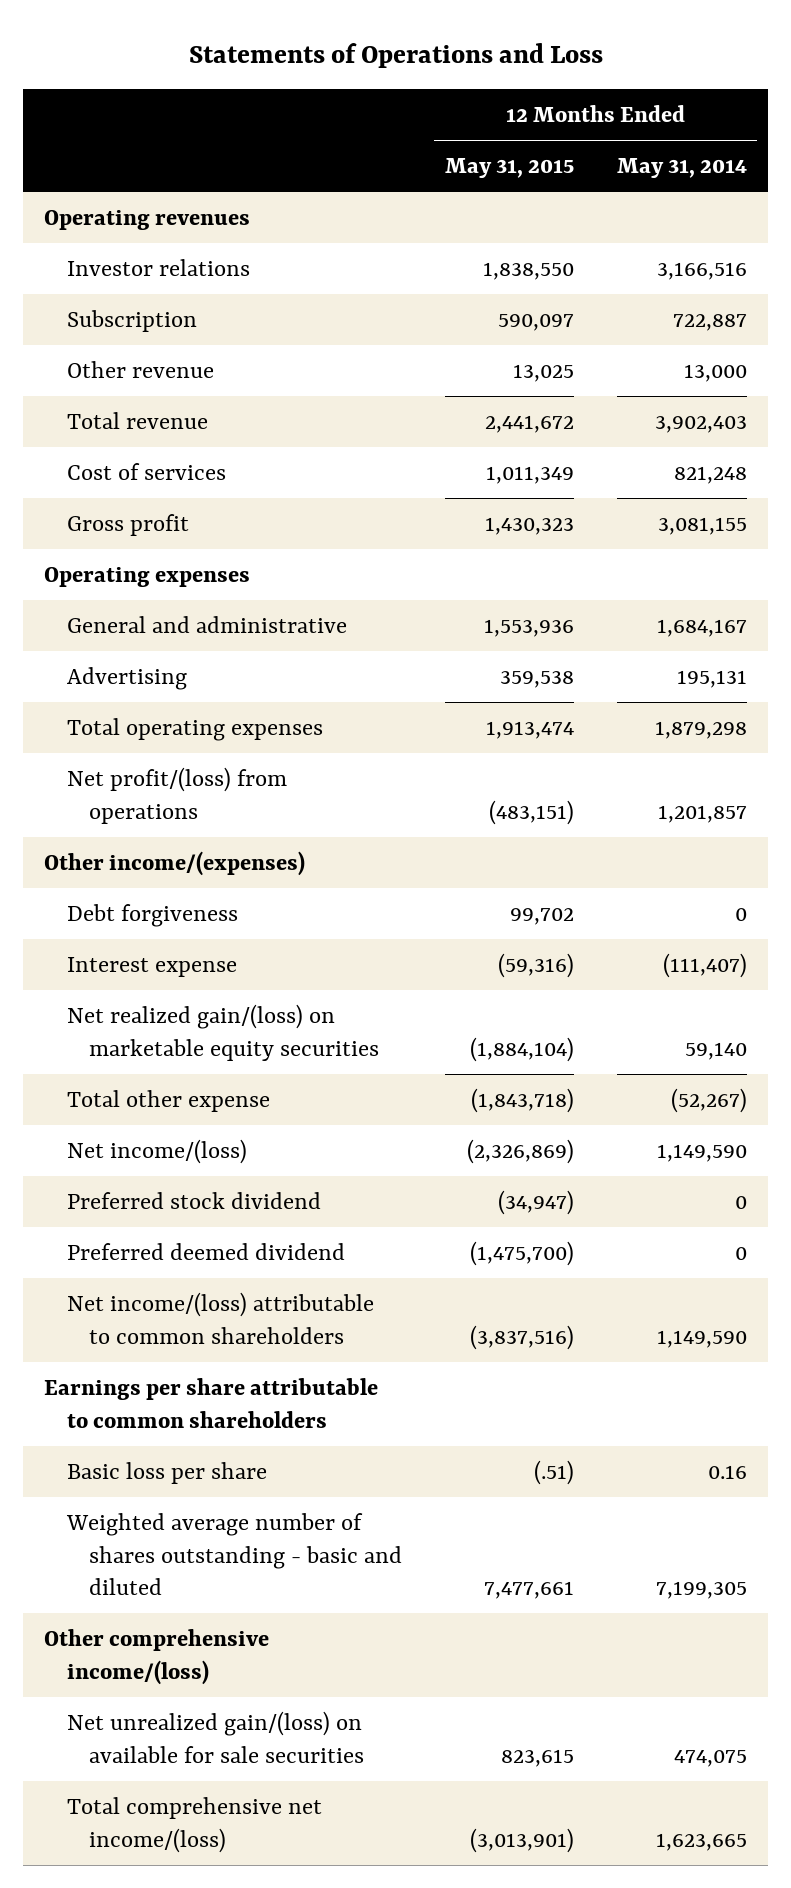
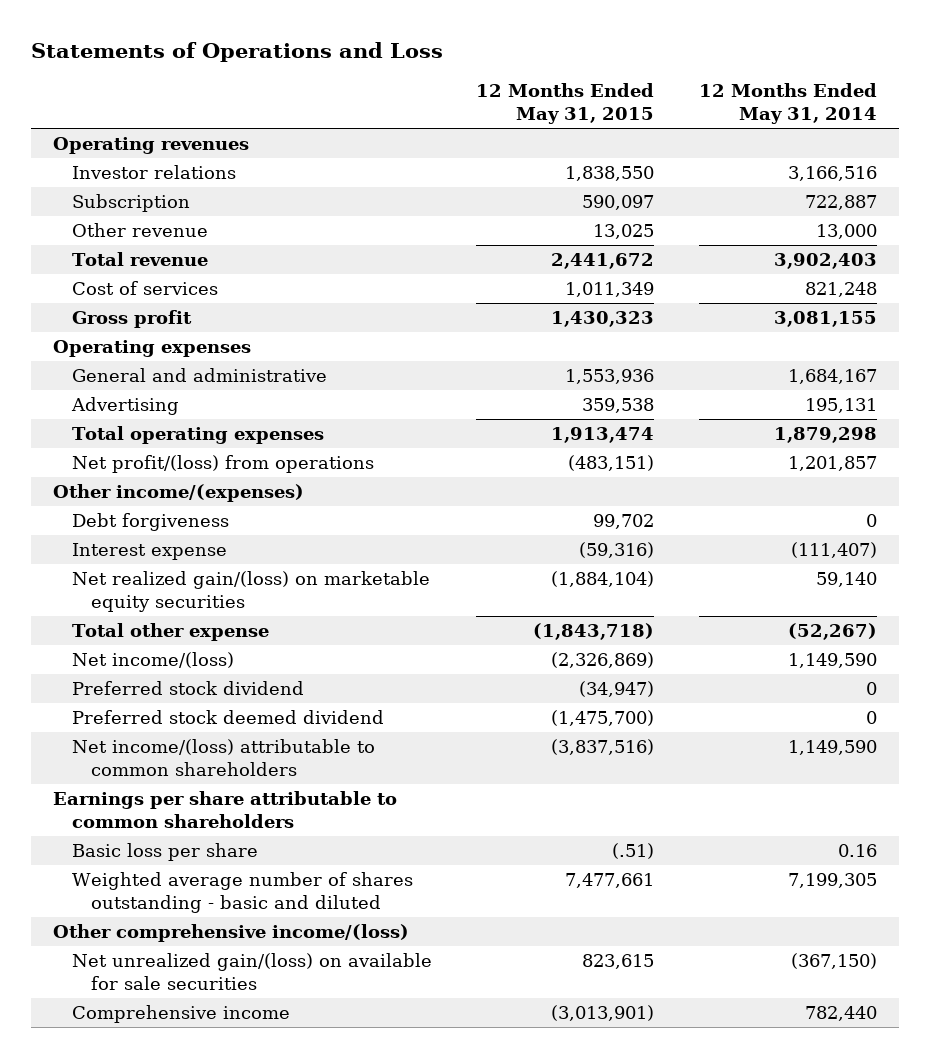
[66,1242,345,1260] Preferred deemed dividend -> [71,710,384,725] Preferred stock deemed dividend
[673,1749,747,1767] 474,075 -> [790,953,877,970] (367,150)
[66,1796,322,1853] Total comprehensive net income/(loss) -> [71,1005,290,1024] Comprehensive income
[655,1832,747,1851] 1,623,665 -> [804,1006,877,1022] 782,440

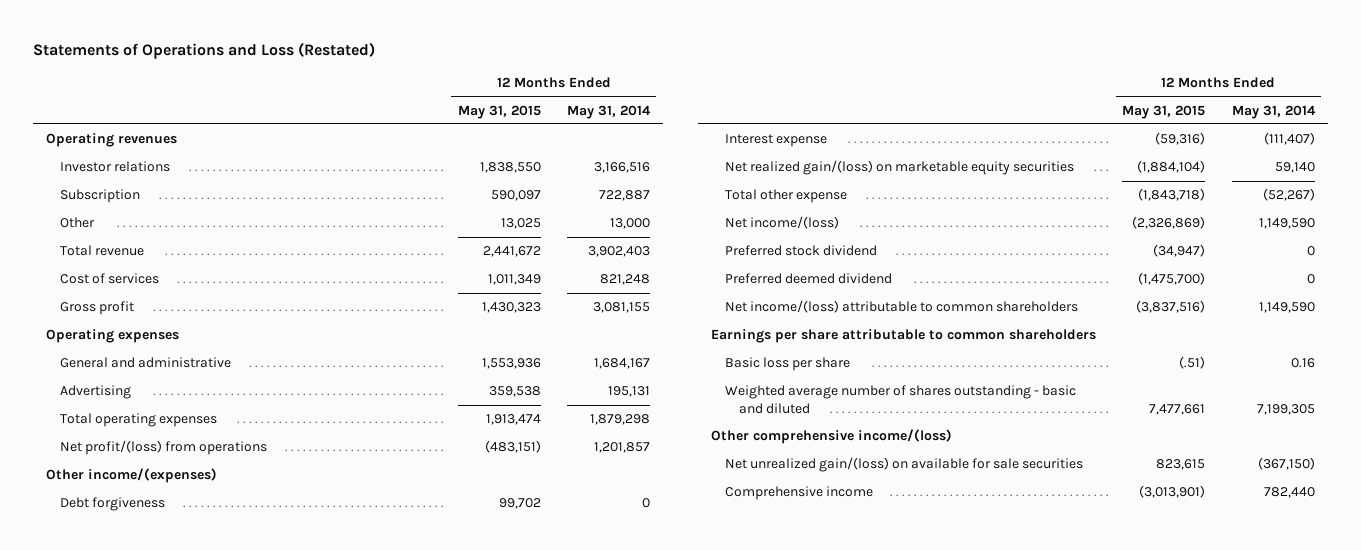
[30,42,443,63] Statements of Operations and Loss -> [33,41,376,59] Statements of Operations and Loss (Restated)
[71,223,208,238] Other revenue -> [60,217,96,229] Other
[71,710,384,725] Preferred stock deemed dividend -> [725,273,893,285] Preferred deemed dividend

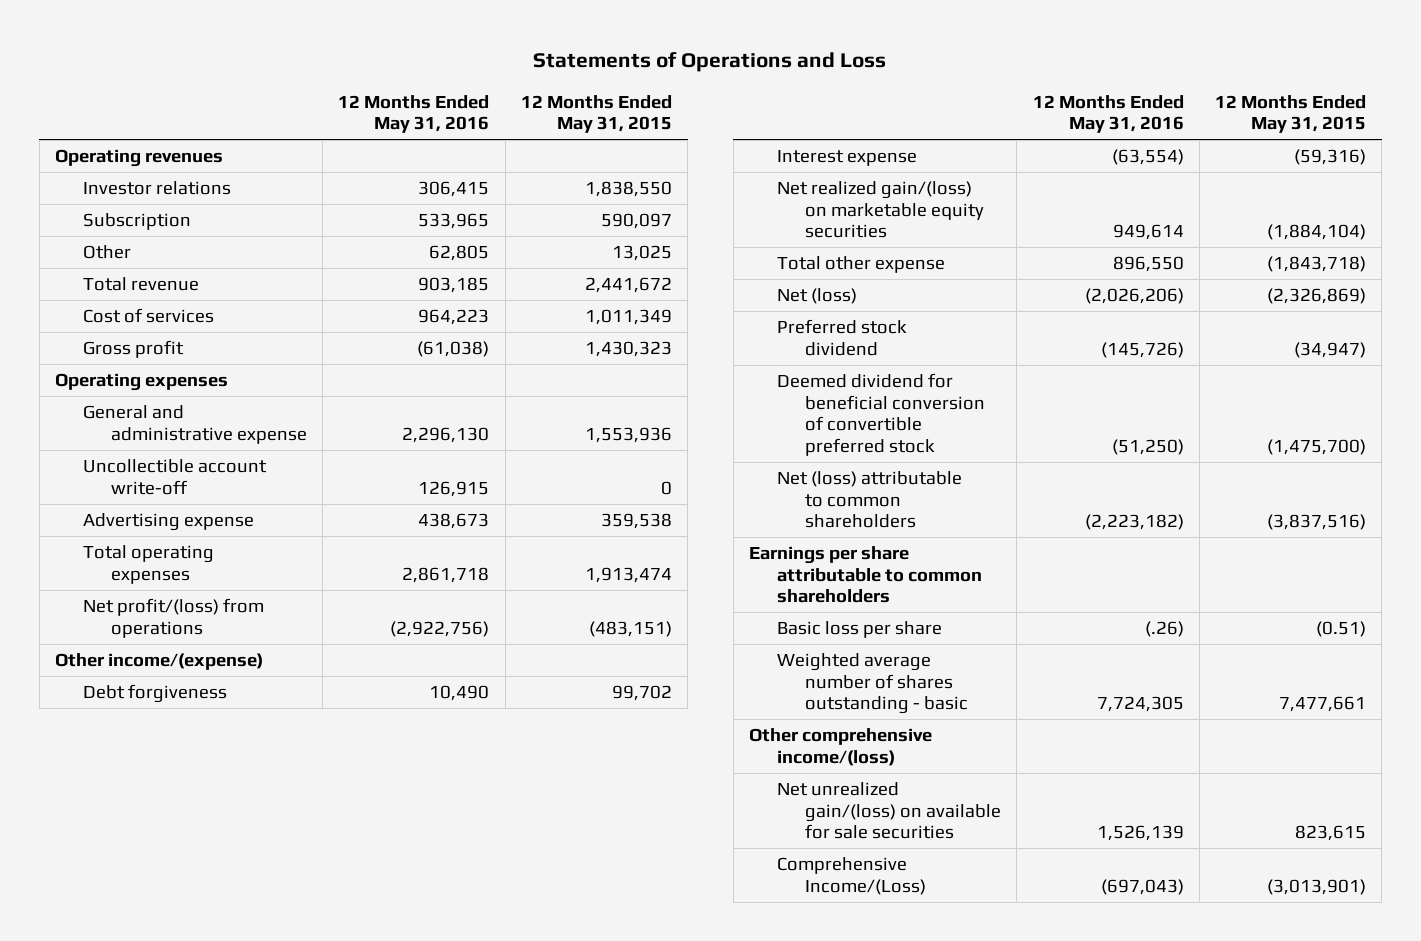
[33,41,376,59] Statements of Operations and Loss (Restated) -> [533,52,887,73] Statements of Operations and Loss
[566,104,651,119] May 31, 2014 -> none
none -> [338,94,490,134] 12 Months Ended May 31, 2016
[60,357,232,369] General and administrative -> [82,404,307,444] General and administrative expense
none -> [82,458,267,495] Uncollectible account write-off
[60,385,132,400] Advertising -> [82,512,254,531] Advertising expense
[46,468,218,484] Other income/(expenses) -> [54,652,263,670] Other income/(expense)
[725,216,840,230] Net income/(loss) -> [777,287,858,304] Net (loss)
[725,273,893,285] Preferred deemed dividend -> [777,372,986,457] Deemed dividend for beneficial conversion of convertible preferred stock
[725,300,1079,314] Net income/(loss) attributable to common shareholders -> [777,470,963,529] Net (loss) attributable to common shareholders
[1179,356,1206,370] (.51) -> [1316,620,1367,637] (0.51)
[725,385,1077,414] Weighted average number of shares outstanding - basic and diluted -> [777,652,969,715] Weighted average number of shares outstanding - basic
[725,486,874,501] Comprehensive income -> [777,856,927,895] Comprehensive Income/(Loss)

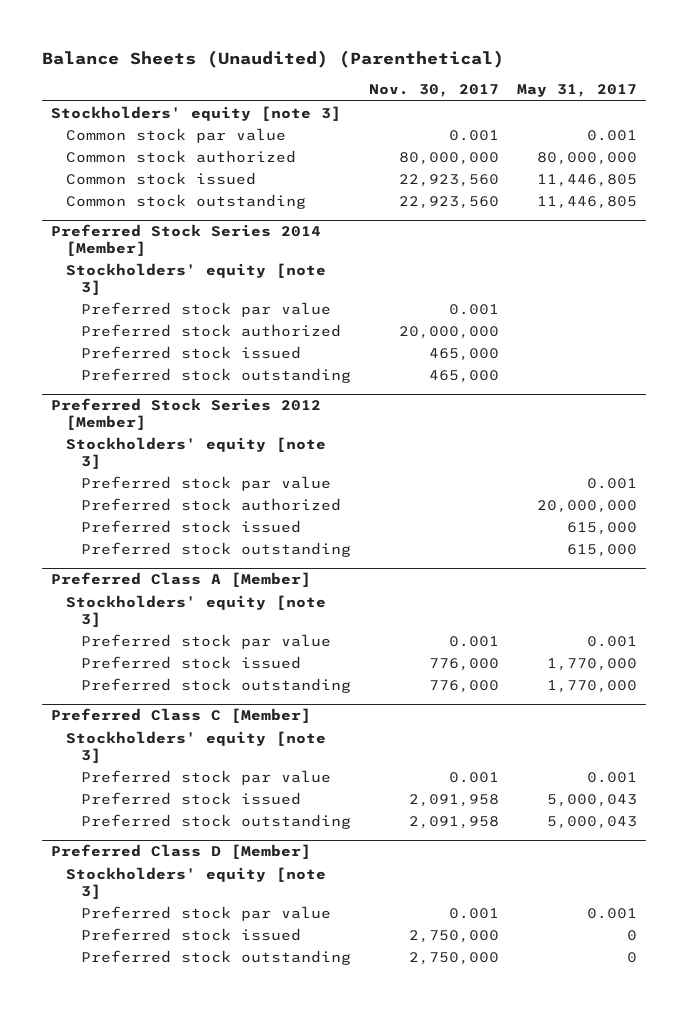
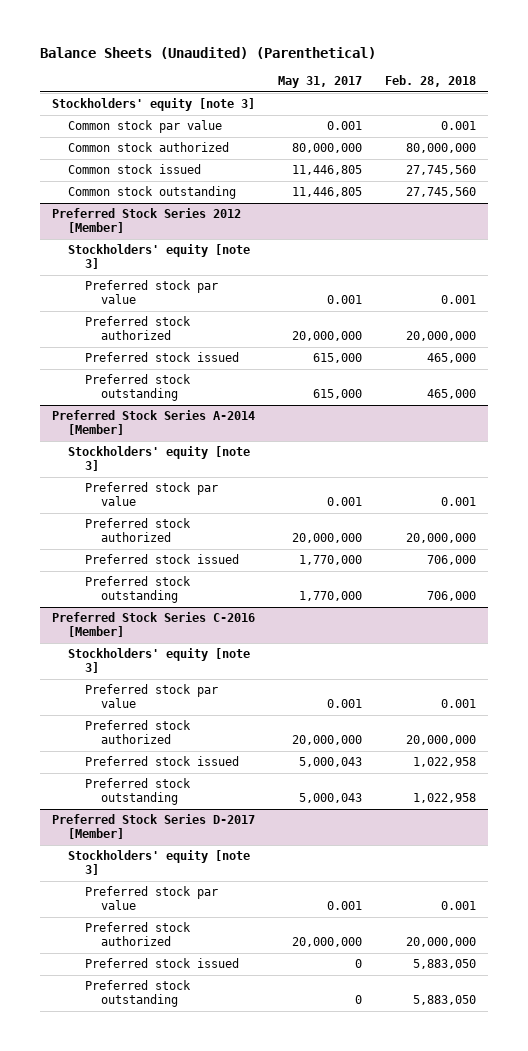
[369,84,500,98] Nov. 30, 2017 -> none
none -> [385,75,477,88] Feb. 28, 2018
[51,224,322,256] Preferred Stock Series 2014 [Member] -> none
[66,263,327,295] Stockholders' equity [note 3] -> none
[81,302,332,318] Preferred stock par value -> none
[81,324,342,338] Preferred stock authorized -> none
[81,346,302,360] Preferred stock issued -> none
[81,368,352,384] Preferred stock outstanding -> none
[51,572,312,588] Preferred Class A [Member] -> none
none -> [51,410,255,436] Preferred Stock Series A-2014 [Member]
none -> [84,518,191,543] Preferred stock authorized
[51,708,312,724] Preferred Class C [Member] -> none
none -> [51,612,255,638] Preferred Stock Series C-2016 [Member]
none -> [84,720,191,745] Preferred stock authorized
[51,844,312,860] Preferred Class D [Member] -> none
none -> [51,814,255,840] Preferred Stock Series D-2017 [Member]
none -> [84,922,191,947] Preferred stock authorized

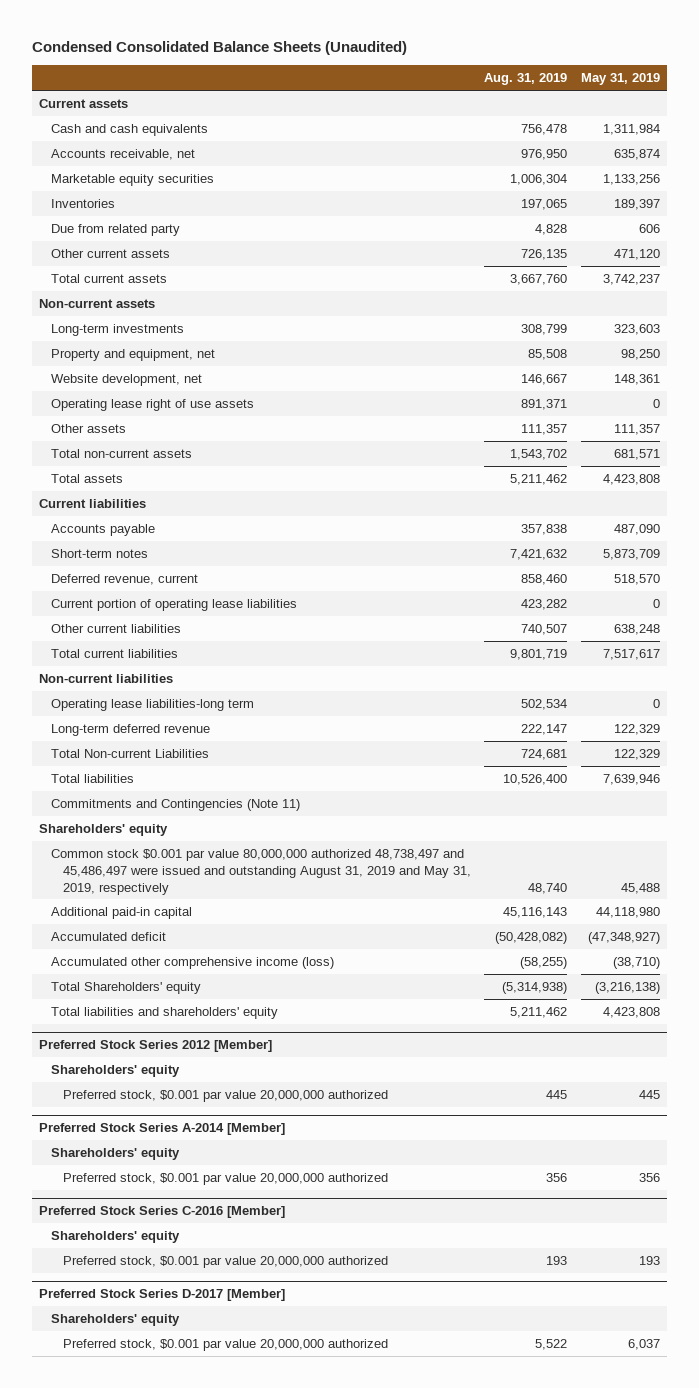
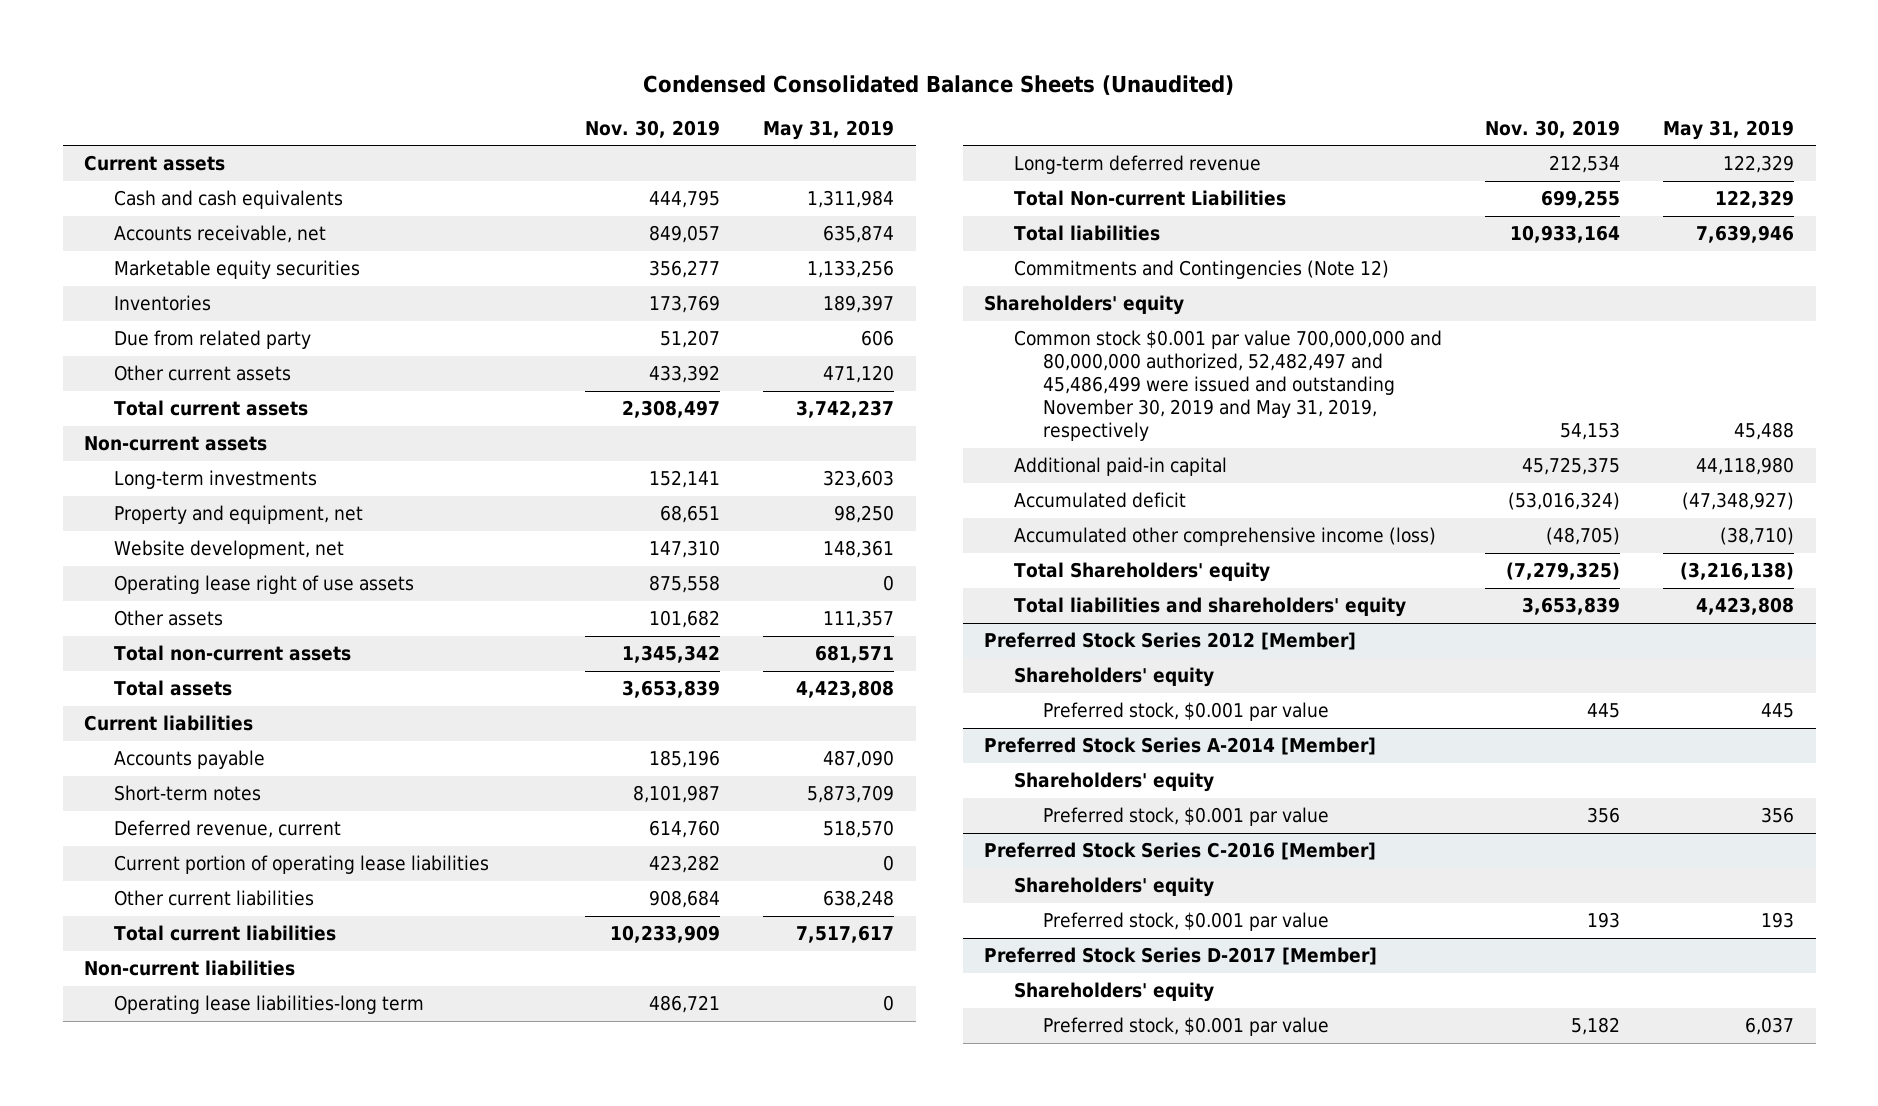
[484,73,568,86] Aug. 31, 2019 -> none
none -> [585,119,721,138] Nov. 30, 2019
[50,798,300,811] Commitments and Contingencies (Note 11) -> [1013,260,1389,280] Commitments and Contingencies (Note 12)
[50,848,471,895] Common stock $0.001 par value 80,000,000 authorized 48,738,497 and 45,486,497 were issued and outstanding August 31, 2019 and May 31, 2019, respectively -> [1013,330,1442,442] Common stock $0.001 par value 700,000,000 and 80,000,000 authorized, 52,482,497 and 45,486,499 were issued and outstanding November 30, 2019 and May 31, 2019, respectively
[62,1089,388,1102] Preferred stock, $0.001 par value 20,000,000 authorized -> [1043,702,1330,722] Preferred stock, $0.001 par value
[62,1172,388,1185] Preferred stock, $0.001 par value 20,000,000 authorized -> [1043,807,1330,827] Preferred stock, $0.001 par value
[62,1255,388,1268] Preferred stock, $0.001 par value 20,000,000 authorized -> [1043,912,1330,932] Preferred stock, $0.001 par value
[62,1338,388,1351] Preferred stock, $0.001 par value 20,000,000 authorized -> [1043,1017,1330,1037] Preferred stock, $0.001 par value

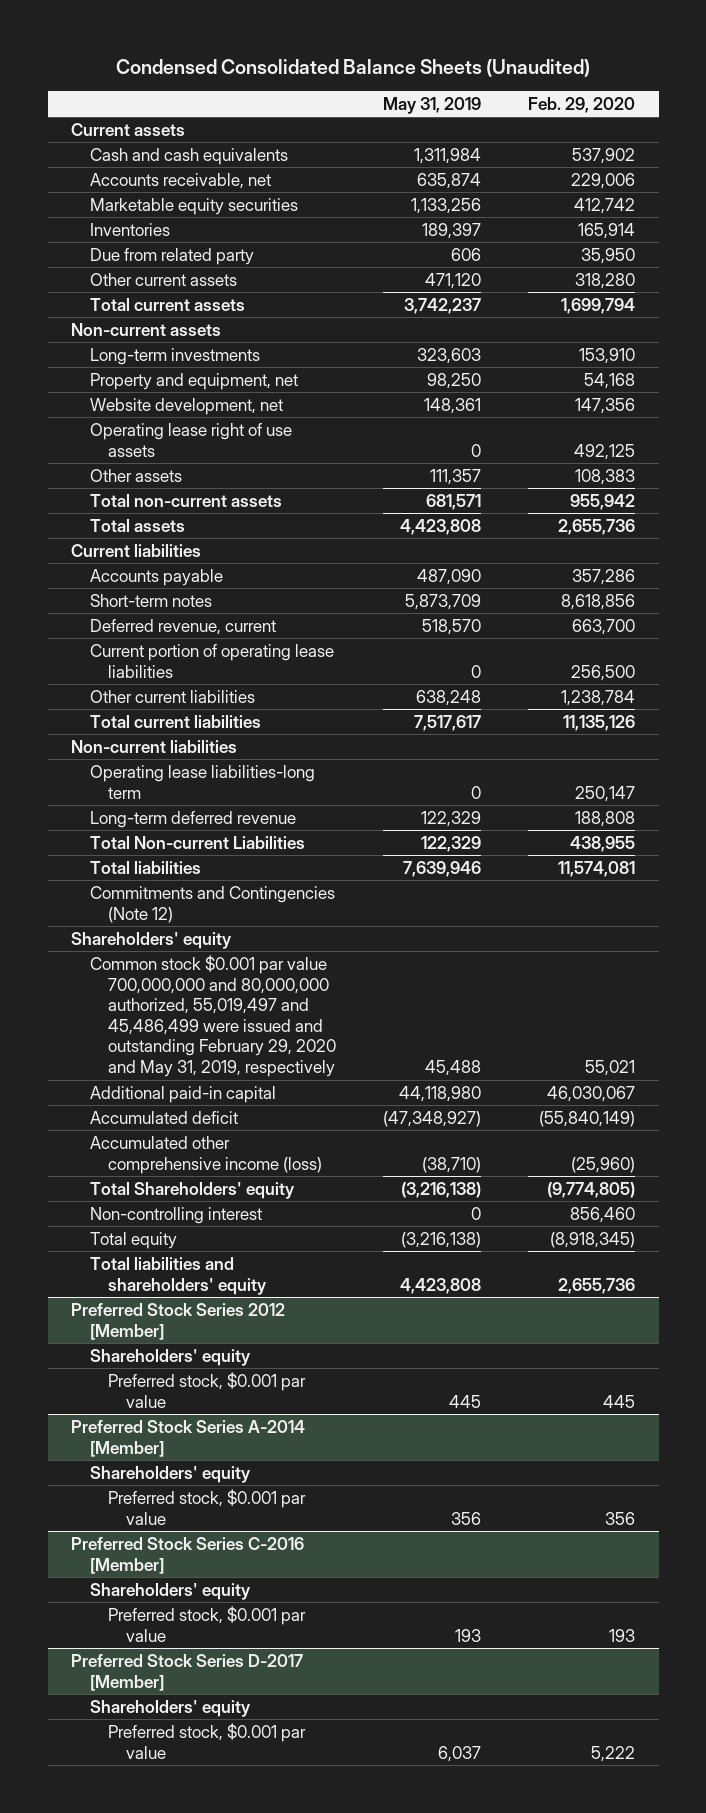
[585,119,721,138] Nov. 30, 2019 -> none
none -> [528,96,636,113] Feb. 29, 2020
[1013,330,1442,442] Common stock $0.001 par value 700,000,000 and 80,000,000 authorized, 52,482,497 and 45,486,499 were issued and outstanding November 30, 2019 and May 31, 2019, respectively -> [89,954,336,1078] Common stock $0.001 par value 700,000,000 and 80,000,000 authorized, 55,019,497 and 45,486,499 were issued and outstanding February 29, 2020 and May 31, 2019, respectively
none -> [89,1206,262,1224] Non-controlling interest
none -> [89,1231,177,1249] Total equity

